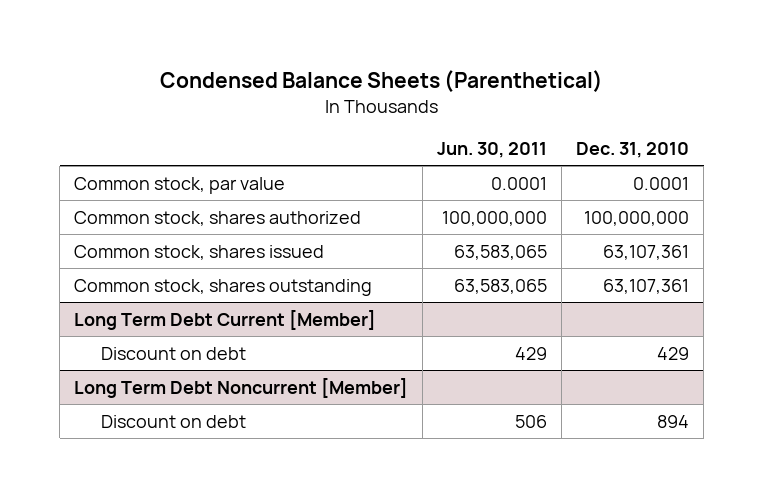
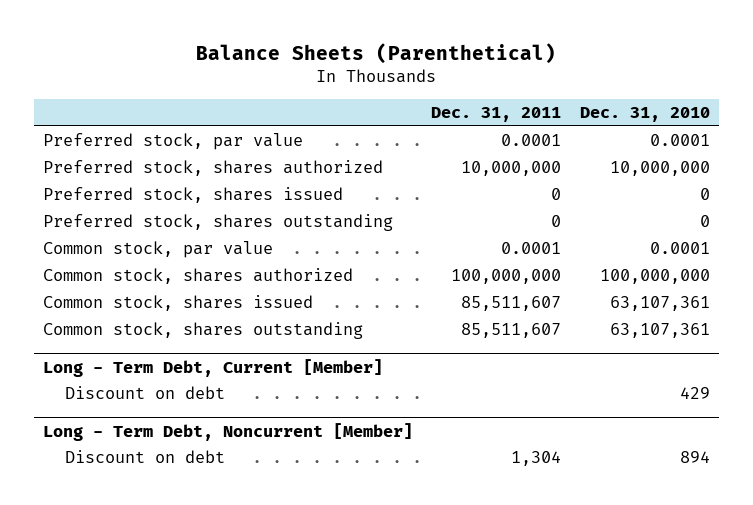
[159,70,603,93] Condensed Balance Sheets (Parenthetical) -> [196,42,557,64] Balance Sheets (Parenthetical)
[437,141,548,158] Jun. 30, 2011 -> none
none -> [431,106,562,122] Dec. 31, 2011
none -> [43,133,304,151] Preferred stock, par value
none -> [43,160,384,177] Preferred stock, shares authorized
none -> [43,187,344,204] Preferred stock, shares issued
none -> [43,214,394,232] Preferred stock, shares outstanding
[74,309,377,330] Long Term Debt Current [Member] -> [43,358,384,377] Long - Term Debt, Current [Member]
[74,377,409,398] Long Term Debt Noncurrent [Member] -> [43,422,414,441] Long - Term Debt, Noncurrent [Member]

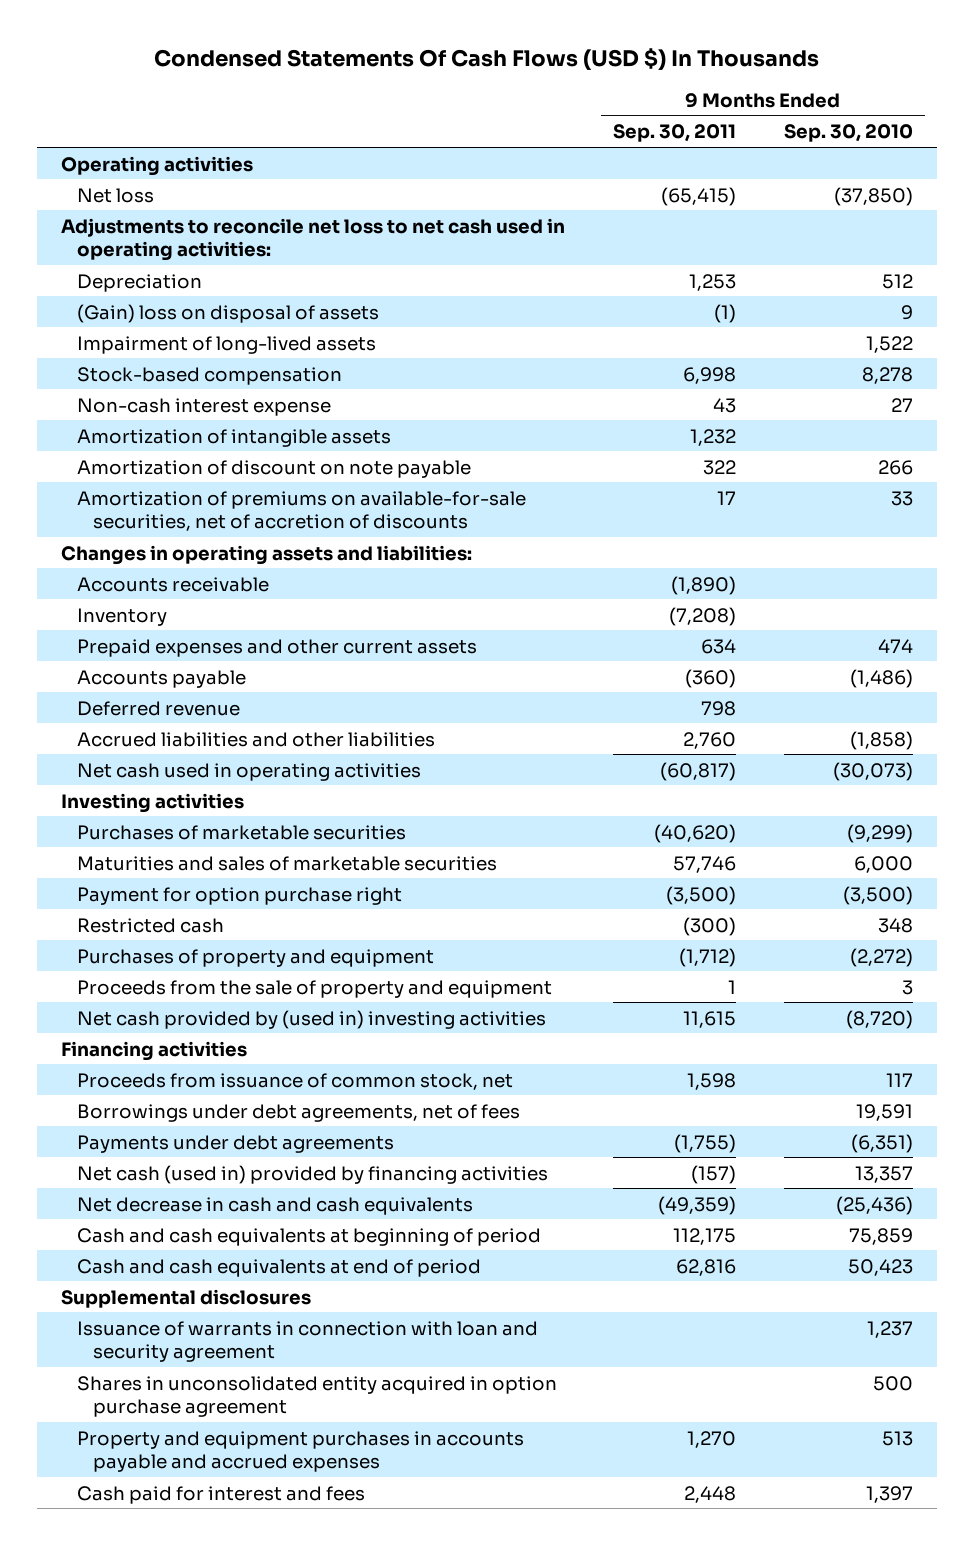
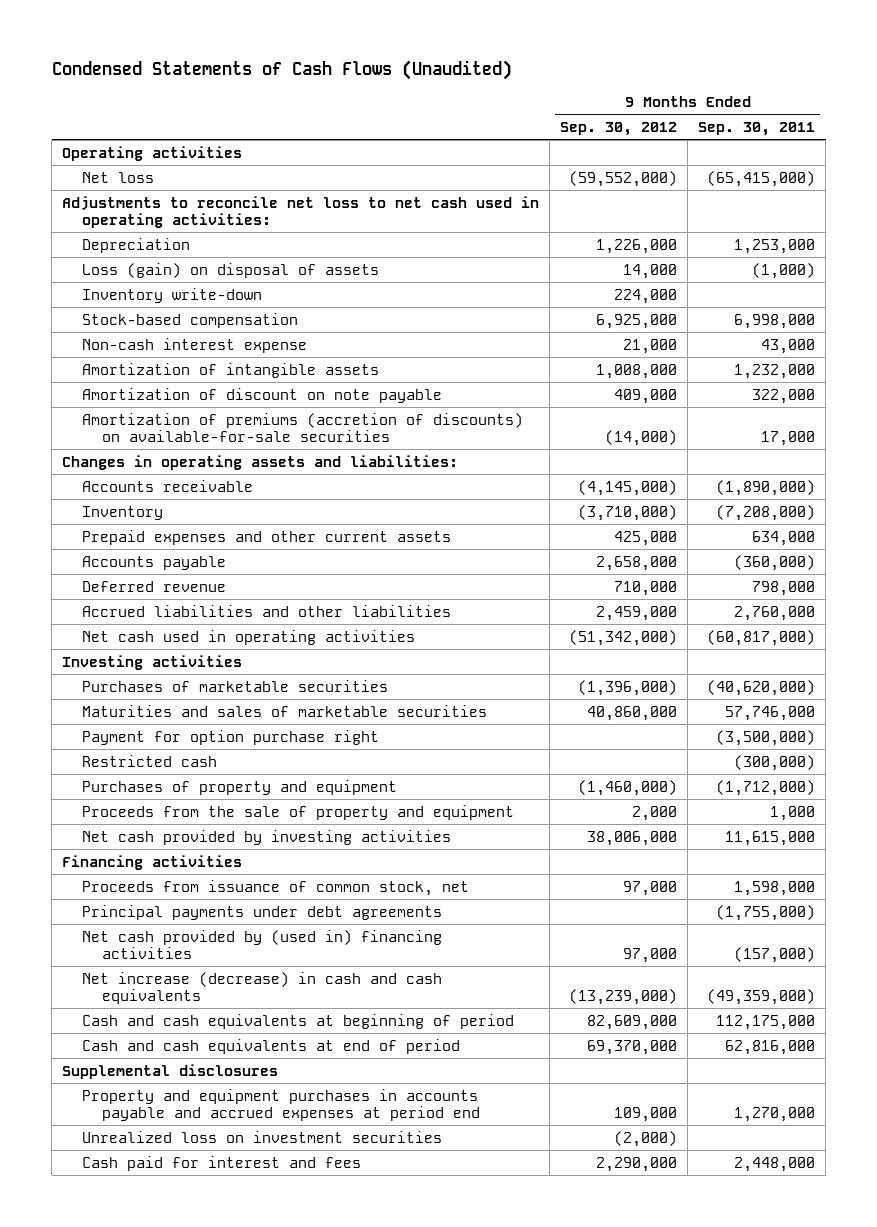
[153,47,819,70] Condensed Statements Of Cash Flows (USD $) In Thousands -> [51,59,512,80] Condensed Statements of Cash Flows (Unaudited)
[783,124,913,143] Sep. 30, 2010 -> none
none -> [560,122,678,137] Sep. 30, 2012
[660,186,736,206] (65,415) -> [707,170,816,187] (65,415,000)
[76,335,376,354] Impairment of long-lived assets -> none
[688,273,736,291] 1,253 -> [734,238,816,254] 1,253,000
[76,303,379,323] (Gain) loss on disposal of assets -> [82,262,380,278] Loss (gain) on disposal of assets
[713,303,736,323] (1) -> [752,262,816,279] (1,000)
none -> [82,287,263,303] Inventory write-down
[682,366,736,384] 6,998 -> [734,313,816,329] 6,998,000
[712,397,736,413] 43 -> [761,338,816,354] 43,000
[689,428,736,446] 1,232 -> [734,363,816,379] 1,232,000
[702,459,736,475] 322 -> [752,388,816,404] 322,000
[76,490,526,531] Amortization of premiums on available-for-sale securities, net of accretion of discounts -> [82,412,524,442] Amortization of premiums (accretion of discounts) on available-for-sale securities
[716,490,736,505] 17 -> [761,430,816,446] 17,000
[670,575,736,595] (1,890) -> [716,479,816,496] (1,890,000)
[668,606,736,626] (7,208) -> [716,504,816,521] (7,208,000)
[700,638,736,654] 634 -> [752,530,816,546] 634,000
[684,668,736,688] (360) -> [734,554,816,571] (360,000)
[700,700,736,716] 798 -> [752,580,816,596] 798,000
[682,731,736,749] 2,760 -> [734,605,816,621] 2,760,000
[659,761,736,781] (60,817) -> [707,629,816,646] (60,817,000)
[653,823,736,843] (40,620) -> [707,679,816,696] (40,620,000)
[672,855,736,873] 57,746 -> [725,705,816,721] 57,746,000
[665,885,736,905] (3,500) -> [716,729,816,746] (3,500,000)
[682,916,736,936] (300) -> [734,754,816,771] (300,000)
[678,947,736,967] (1,712) -> [716,779,816,796] (1,712,000)
[727,979,736,994] 1 -> [770,805,816,821] 1,000
[76,1009,546,1029] Net cash provided by (used in) investing activities -> [82,829,452,845] Net cash provided by investing activities
[682,1010,736,1028] 11,615 -> [725,830,816,846] 11,615,000
[76,1103,520,1122] Borrowings under debt agreements, net of fees -> none
[686,1072,736,1090] 1,598 -> [734,880,816,896] 1,598,000
[76,1134,394,1153] Payments under debt agreements -> [82,904,443,920] Principal payments under debt agreements
[673,1133,736,1153] (1,755) -> [716,904,816,921] (1,755,000)
[76,1164,548,1184] Net cash (used in) provided by financing activities -> [82,929,443,959] Net cash provided by (used in) financing activities
[690,1164,736,1184] (157) -> [734,946,816,963] (157,000)
[76,1196,473,1215] Net decrease in cash and cash equivalents -> [82,971,443,1004] Net increase (decrease) in cash and cash equivalents
[657,1195,736,1215] (49,359) -> [707,988,816,1005] (49,359,000)
[672,1227,736,1245] 112,175 -> [716,1014,816,1030] 112,175,000
[675,1258,736,1276] 62,816 -> [725,1039,816,1055] 62,816,000
[76,1320,538,1362] Issuance of warrants in connection with loan and security agreement -> none
[76,1375,557,1417] Shares in unconsolidated entity acquired in option purchase agreement -> none
[76,1430,524,1472] Property and equipment purchases in accounts payable and accrued expenses -> [82,1088,480,1121] Property and equipment purchases in accounts payable and accrued expenses at period end
[686,1430,736,1448] 1,270 -> [734,1106,816,1122] 1,270,000
none -> [82,1130,443,1143] Unrealized loss on investment securities
[683,1485,736,1503] 2,448 -> [734,1156,816,1172] 2,448,000

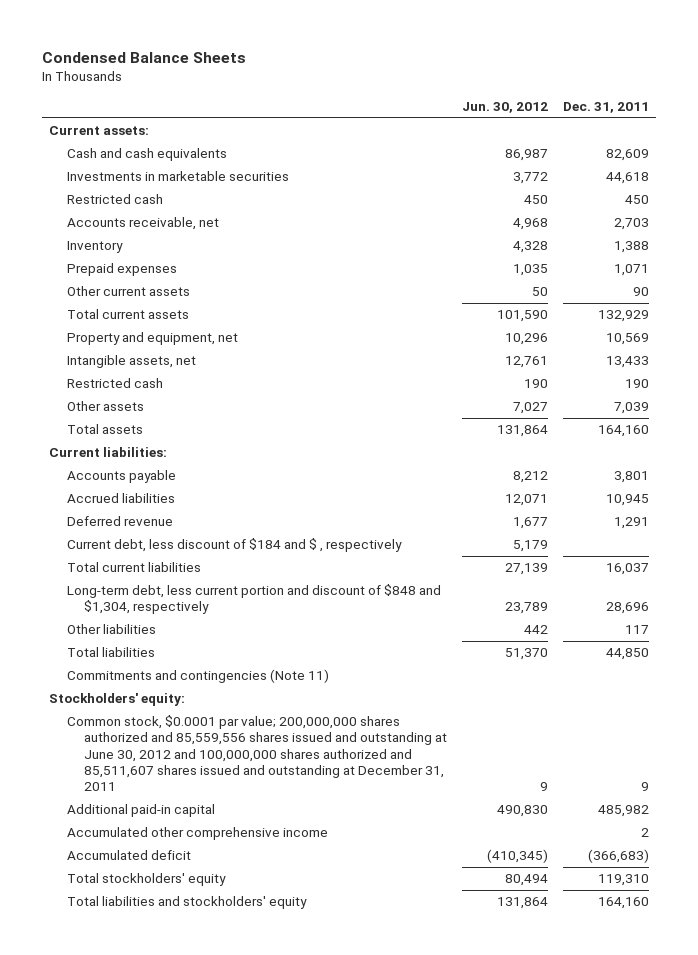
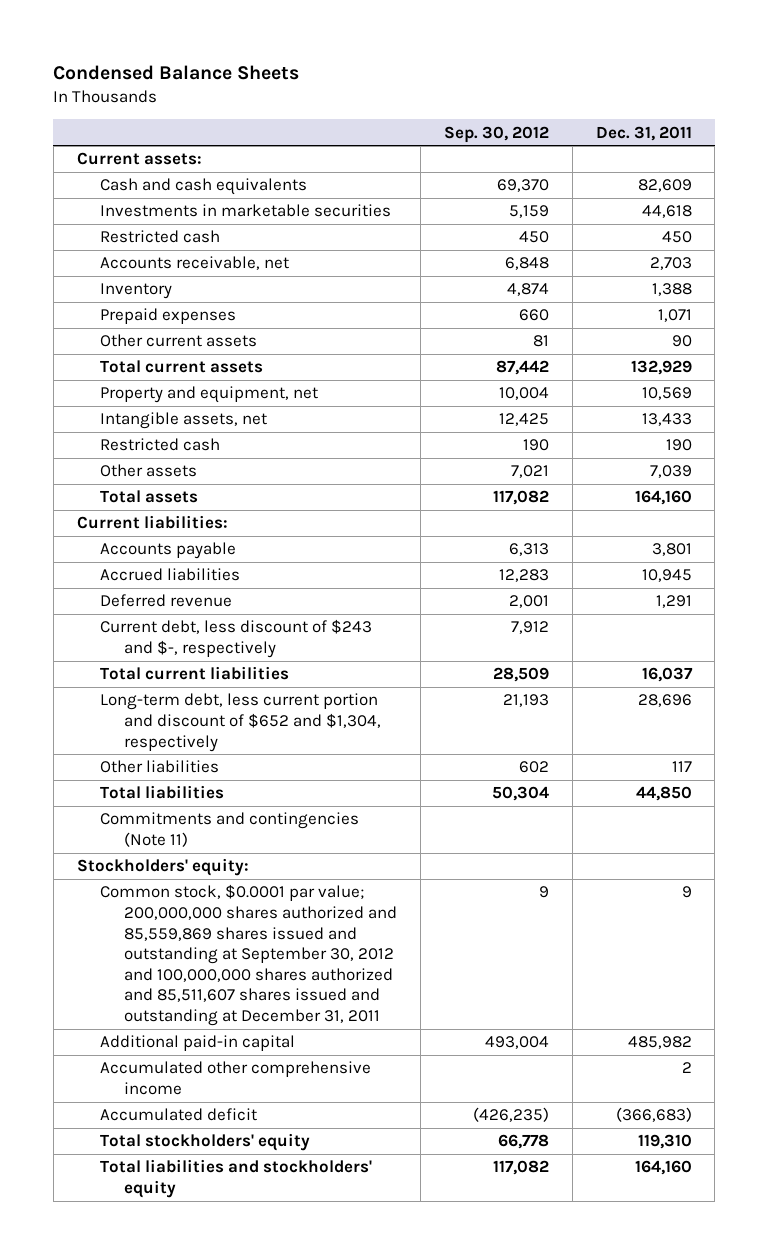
[461,102,548,114] Jun. 30, 2012 -> none
none -> [443,125,549,143] Sep. 30, 2012
[66,538,402,553] Current debt, less discount of $184 and $ , respectively -> [100,619,373,659] Current debt, less discount of $243 and $-, respectively
[66,584,441,615] Long-term debt, less current portion and discount of $848 and $1,304, respectively -> [100,693,381,752] Long-term debt, less current portion and discount of $652 and $1,304, respectively
[66,715,448,792] Common stock, $0.0001 par value; 200,000,000 shares authorized and 85,559,556 shares issued and outstanding at June 30, 2012 and 100,000,000 shares authorized and 85,511,607 shares issued and outstanding at December 31, 2011 -> [100,884,397,1026] Common stock, $0.0001 par value; 200,000,000 shares authorized and 85,559,869 shares issued and outstanding at September 30, 2012 and 100,000,000 shares authorized and 85,511,607 shares issued and outstanding at December 31, 2011

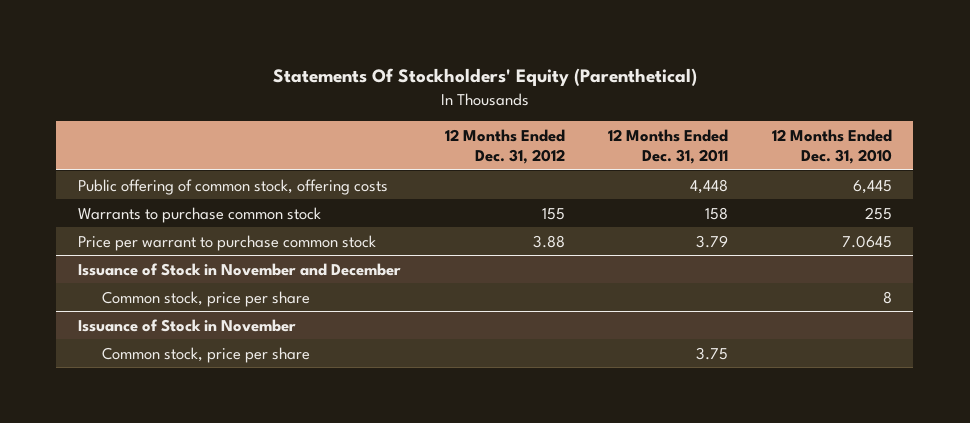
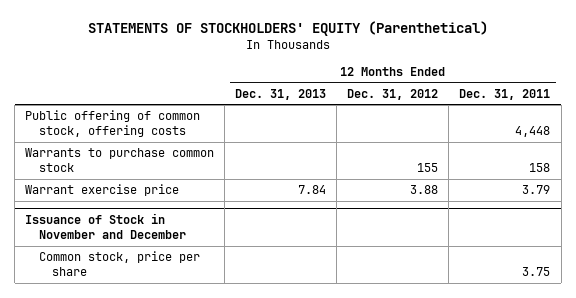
[272,68,697,87] Statements Of Stockholders' Equity (Parenthetical) -> [87,21,488,37] STATEMENTS OF STOCKHOLDERS' EQUITY (Parenthetical)
[771,129,892,165] 12 Months Ended Dec. 31, 2010 -> none
none -> [235,88,327,100] Dec. 31, 2013
[78,234,377,251] Price per warrant to purchase common stock -> [25,184,180,197] Warrant exercise price
[101,290,310,307] Common stock, price per share -> none
[78,318,297,332] Issuance of Stock in November -> none

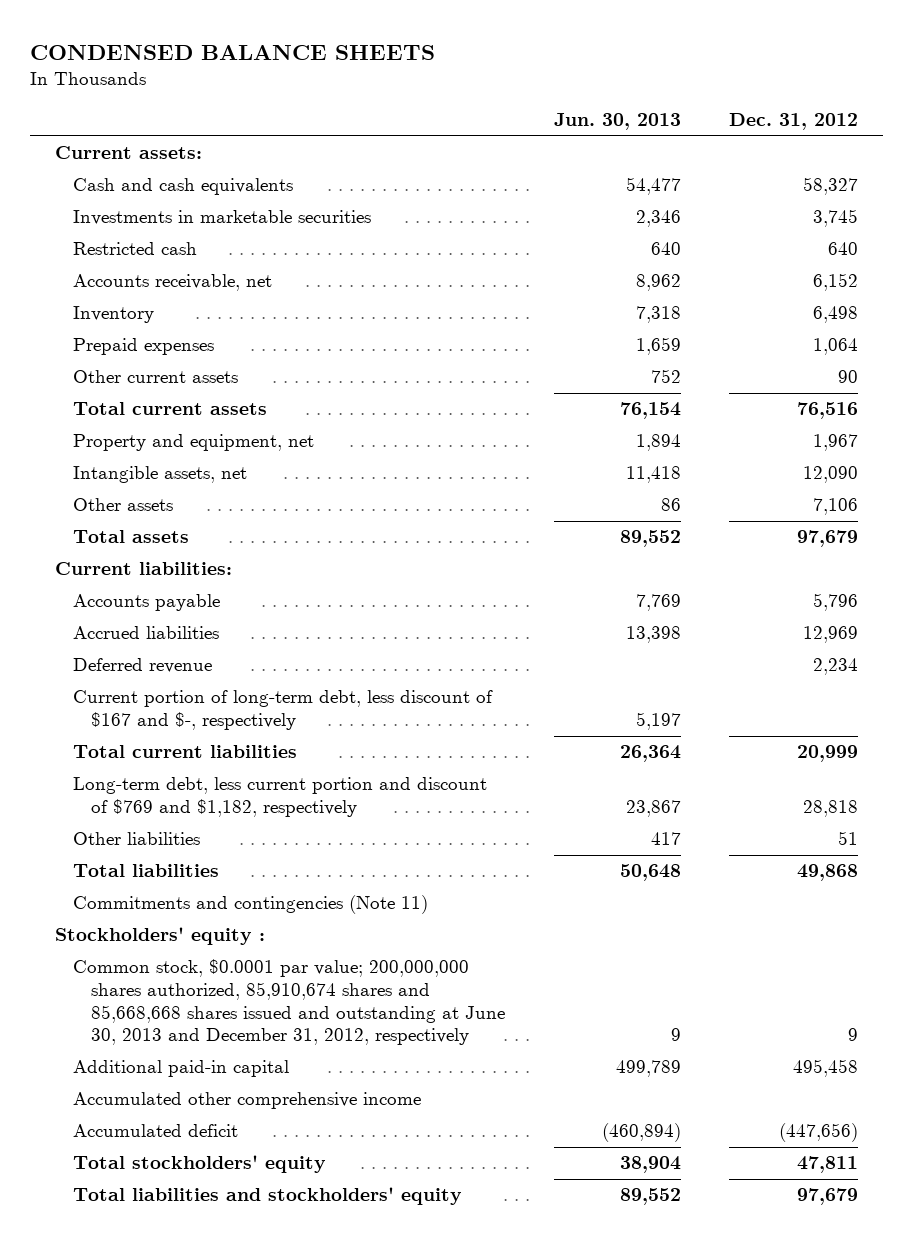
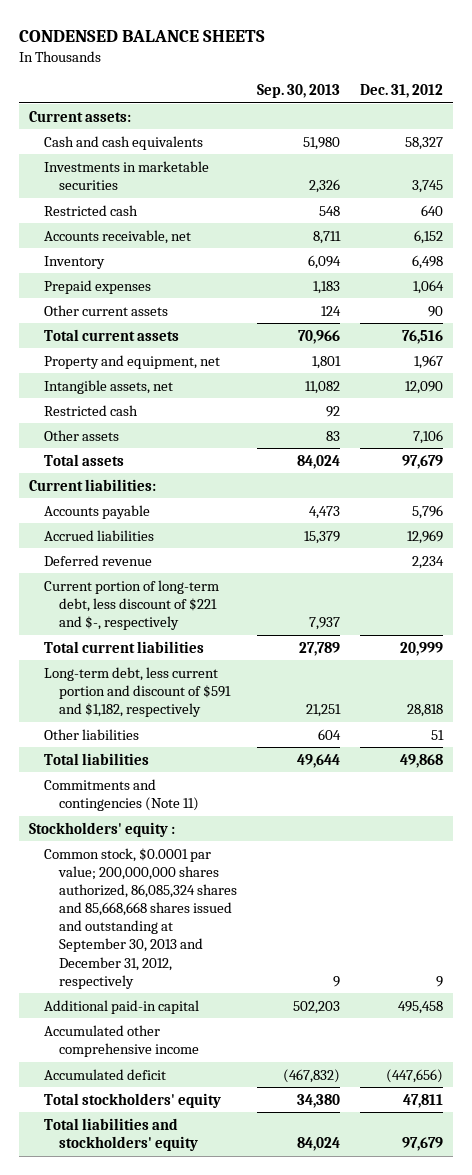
[553,113,681,131] Jun. 30, 2013 -> none
none -> [257,84,341,99] Sep. 30, 2013
none -> [44,404,139,416] Restricted cash
[73,690,494,731] Current portion of long-term debt, less discount of $167 and $-, respectively -> [44,579,220,631] Current portion of long-term debt, less discount of $221 and $-, respectively
[73,777,488,818] Long-term debt, less current portion and discount of $769 and $1,182, respectively -> [44,666,232,718] Long-term debt, less current portion and discount of $591 and $1,182, respectively
[73,959,506,1046] Common stock, $0.0001 par value; 200,000,000 shares authorized, 85,910,674 shares and 85,668,668 shares issued and outstanding at June 30, 2013 and December 31, 2012, respectively -> [44,847,238,989] Common stock, $0.0001 par value; 200,000,000 shares authorized, 86,085,324 shares and 85,668,668 shares issued and outstanding at September 30, 2013 and December 31, 2012, respectively

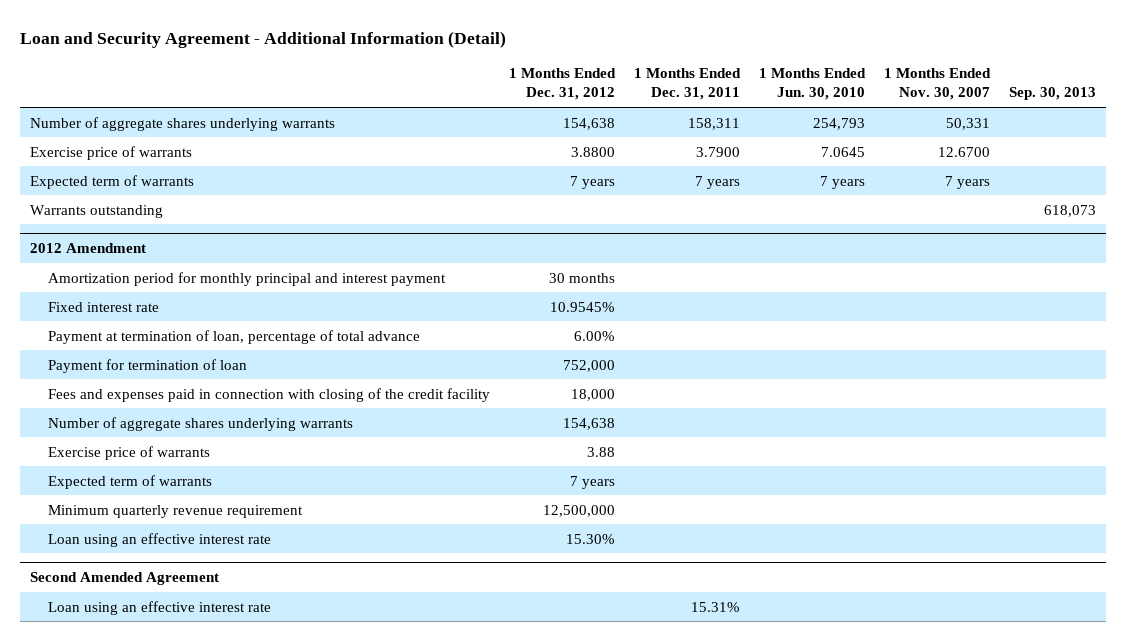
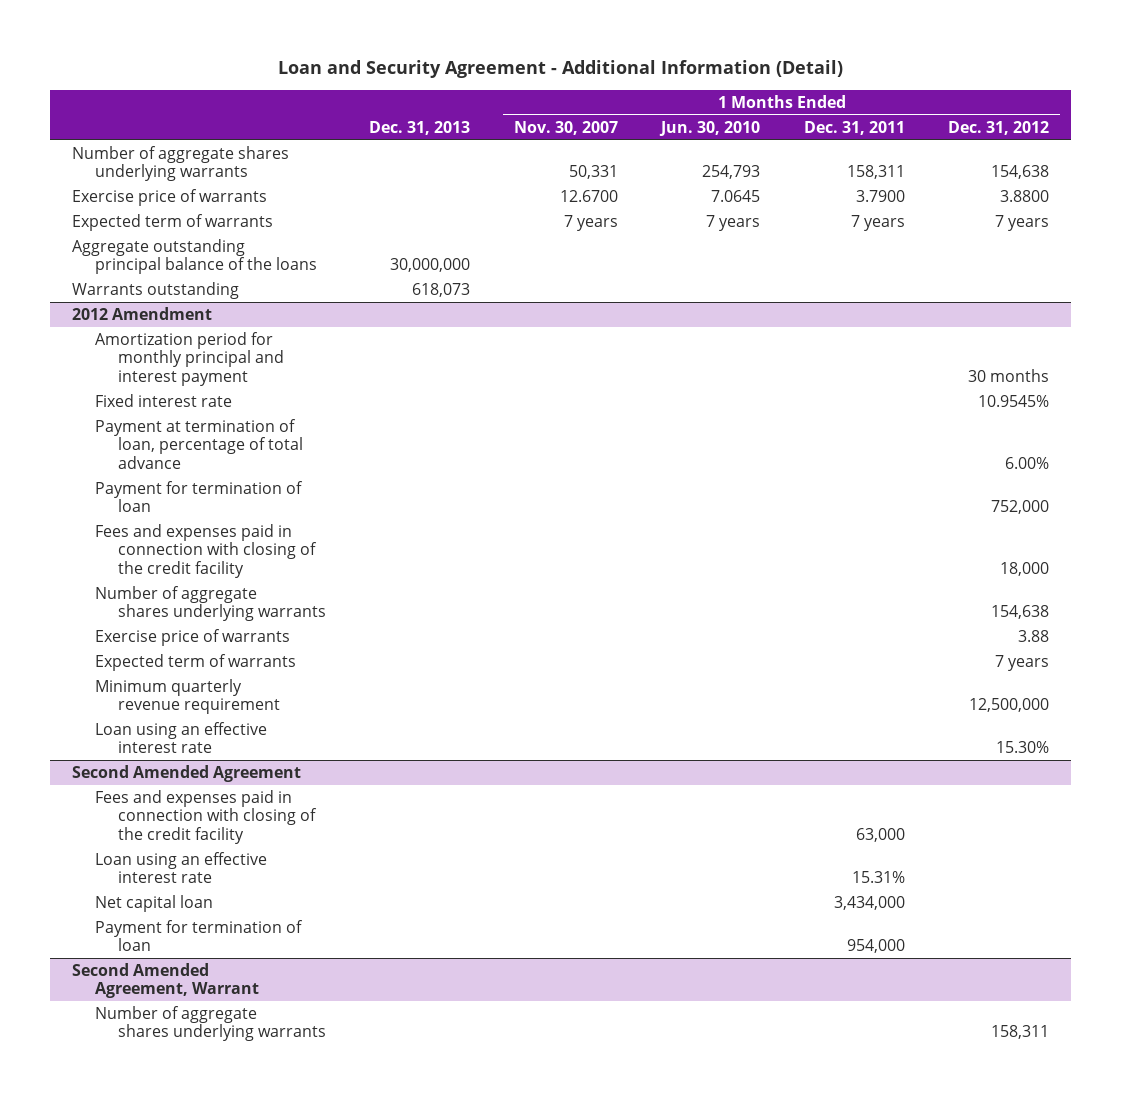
[1009,87,1097,101] Sep. 30, 2013 -> none
none -> [369,120,471,135] Dec. 31, 2013
none -> [71,238,317,275] Aggregate outstanding principal balance of the loans
none -> [94,789,317,844] Fees and expenses paid in connection with closing of the credit facility
none -> [94,894,213,912] Net capital loan
none -> [94,919,303,952] Payment for termination of loan
none -> [71,962,259,999] Second Amended Agreement, Warrant
none -> [94,1005,326,1042] Number of aggregate shares underlying warrants

